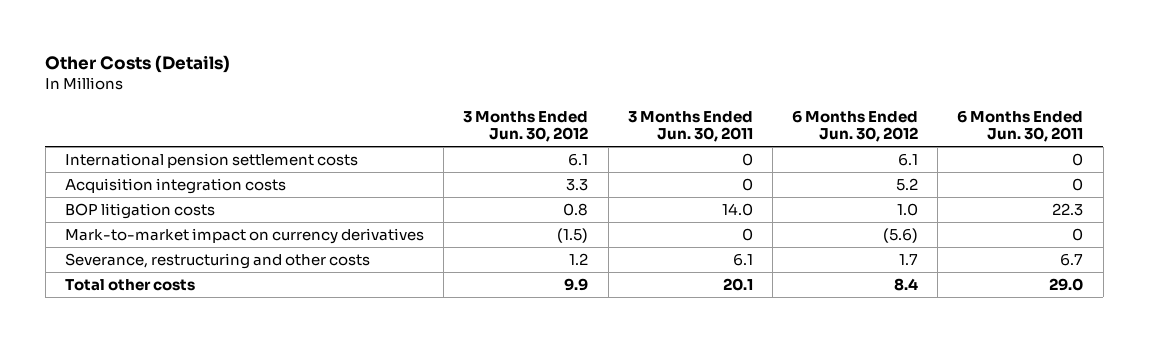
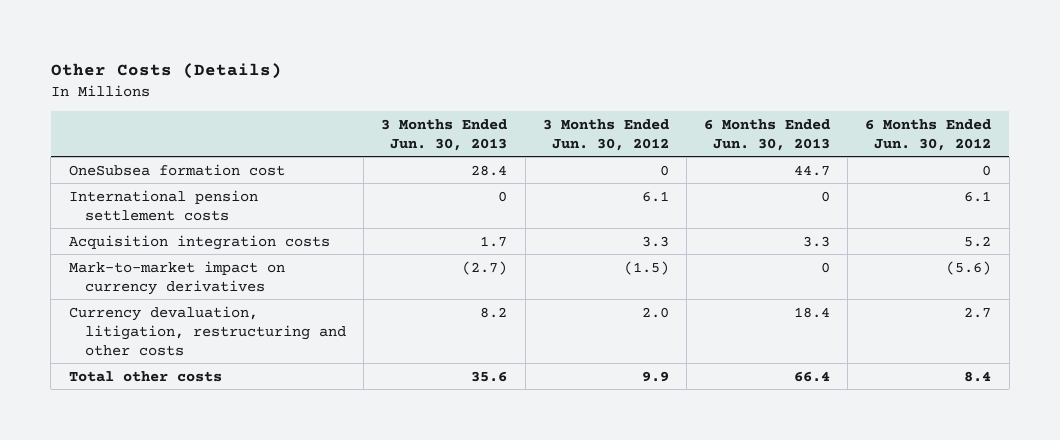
[627,110,753,143] 3 Months Ended Jun. 30, 2011 -> none
[957,109,1084,143] 6 Months Ended Jun. 30, 2011 -> none
none -> [381,118,508,151] 3 Months Ended Jun. 30, 2013
none -> [704,118,831,151] 6 Months Ended Jun. 30, 2013
none -> [68,163,285,176] OneSubsea formation cost
[65,203,216,220] BOP litigation costs -> none
[65,253,371,270] Severance, restructuring and other costs -> [68,305,347,356] Currency devaluation, litigation, restructuring and other costs
[569,253,589,266] 1.2 -> [641,306,669,318] 2.0
[899,254,919,266] 1.7 -> [964,306,992,318] 2.7

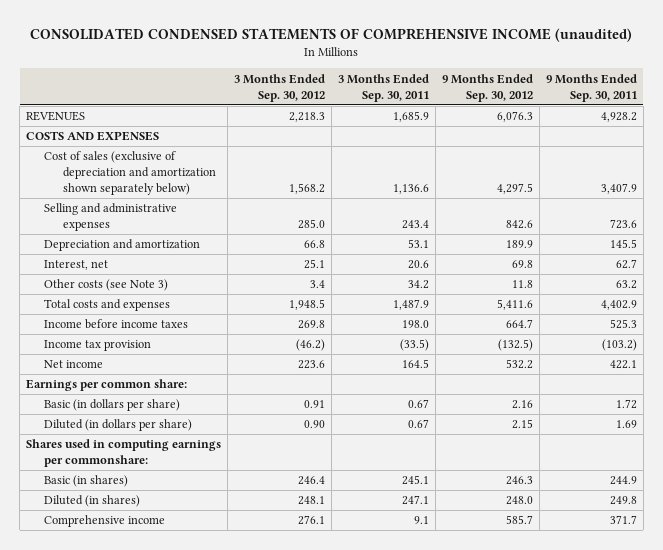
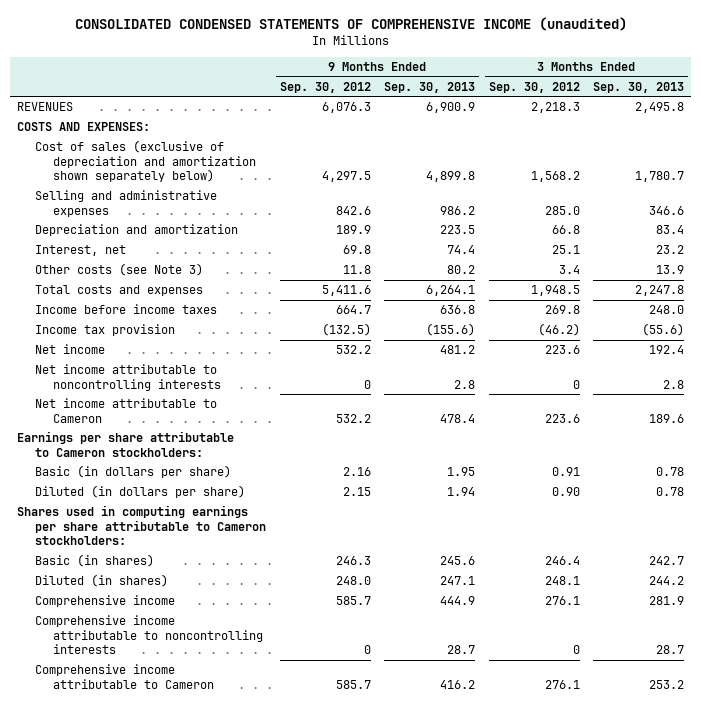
[337,73,429,102] 3 Months Ended Sep. 30, 2011 -> none
[545,73,637,102] 9 Months Ended Sep. 30, 2011 -> none
none -> [384,81,476,93] Sep. 30, 2013
none -> [593,81,685,93] Sep. 30, 2013
[26,131,160,142] COSTS AND EXPENSES -> [16,122,150,132] COSTS AND EXPENSES:
none -> [34,364,222,391] Net income attributable to noncontrolling interests
none -> [34,398,217,423] Net income attributable to Cameron
[26,379,188,392] Earnings per common share: -> [16,431,234,457] Earnings per share attributable to Cameron stockholders:
[26,439,222,468] Shares used in computing earnings per commonshare: -> [16,505,266,546] Shares used in computing earnings per share attributable to Cameron stockholders:
none -> [34,615,264,655] Comprehensive income attributable to noncontrolling interests
none -> [34,664,215,689] Comprehensive income attributable to Cameron

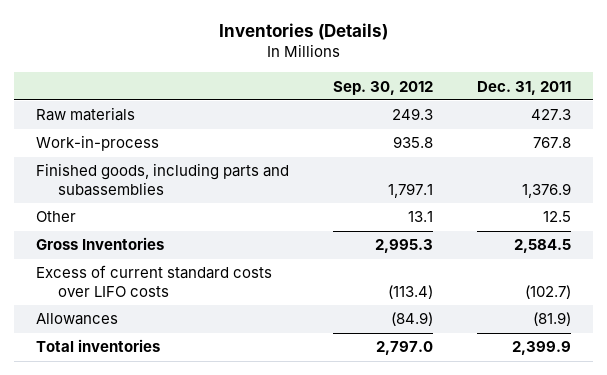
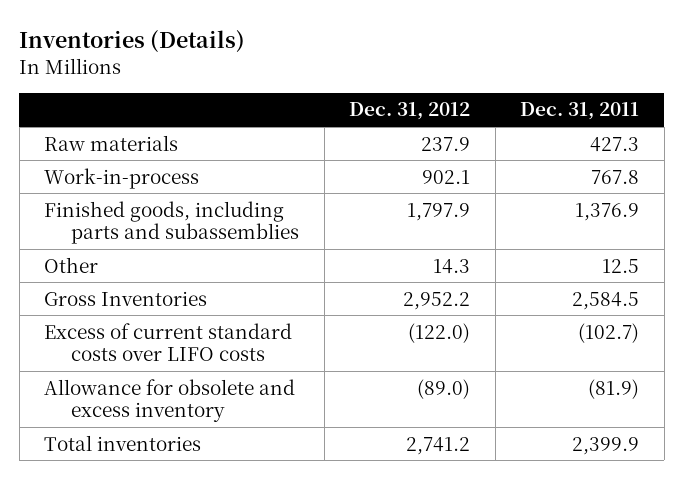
[333,80,434,95] Sep. 30, 2012 -> none
none -> [349,102,471,121] Dec. 31, 2012
[36,313,119,326] Allowances -> [44,378,296,423] Allowance for obsolete and excess inventory

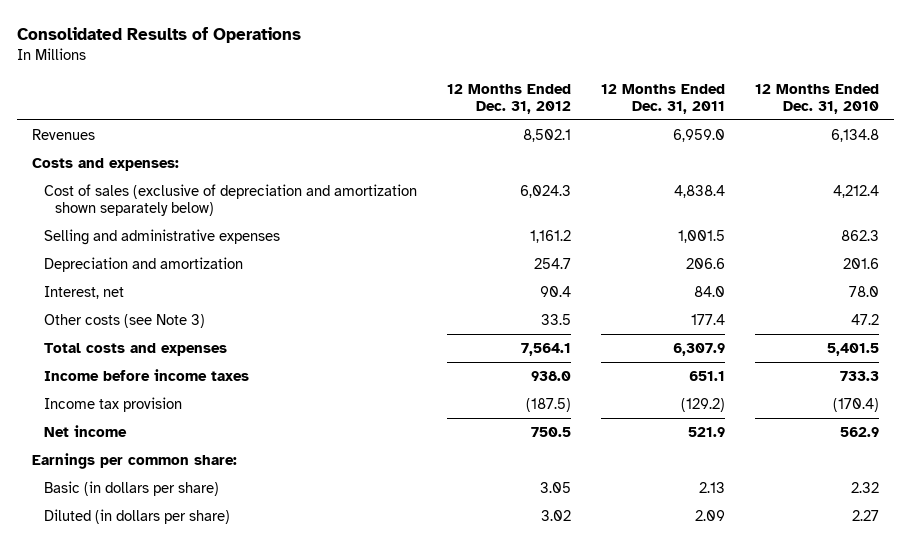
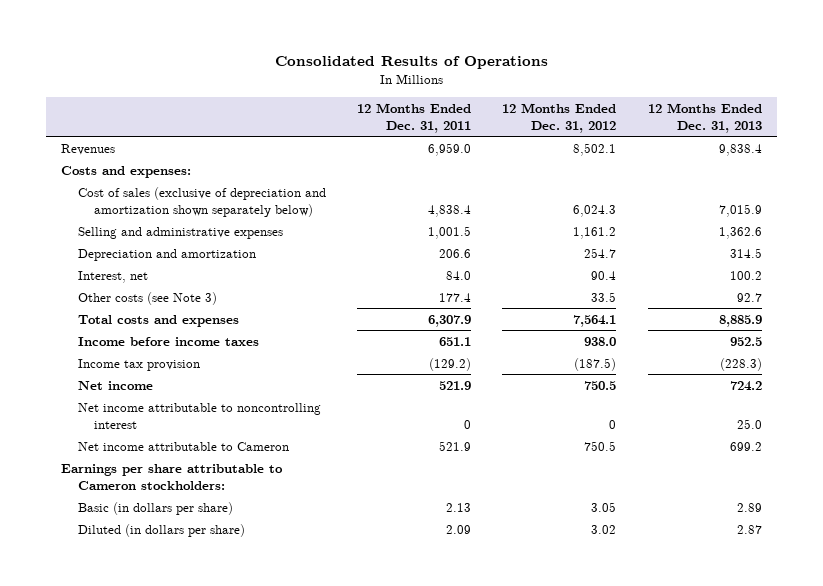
[755,83,880,114] 12 Months Ended Dec. 31, 2010 -> none
none -> [647,102,762,134] 12 Months Ended Dec. 31, 2013
none -> [77,402,321,429] Net income attributable to noncontrolling interest
none -> [77,441,289,451] Net income attributable to Cameron
[32,452,238,469] Earnings per common share: -> [61,463,284,490] Earnings per share attributable to Cameron stockholders:

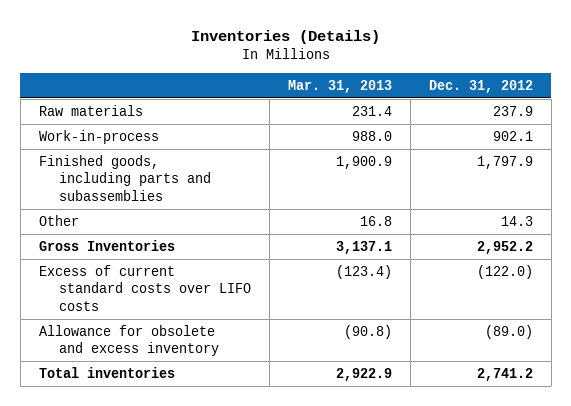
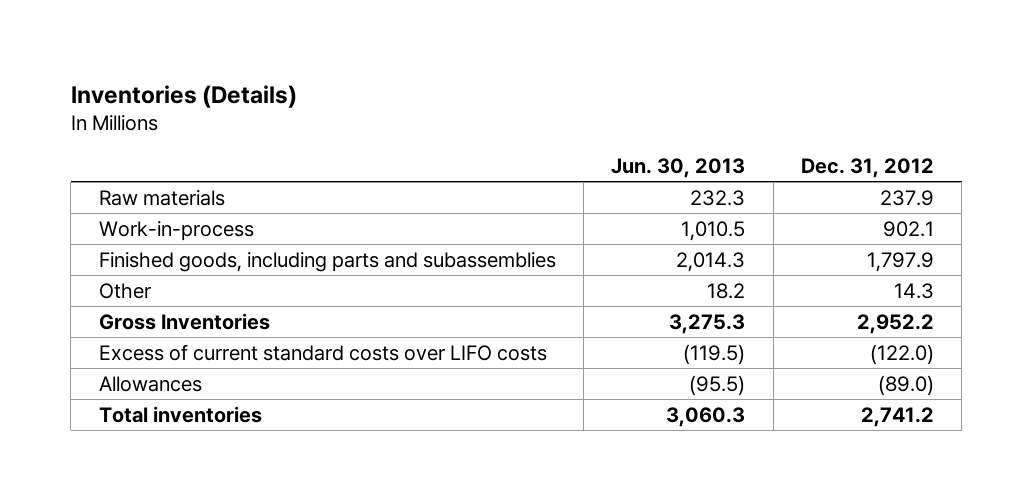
[287,79,392,93] Mar. 31, 2013 -> none
none -> [611,158,746,179] Jun. 30, 2013
[38,324,219,357] Allowance for obsolete and excess inventory -> [98,375,202,392] Allowances

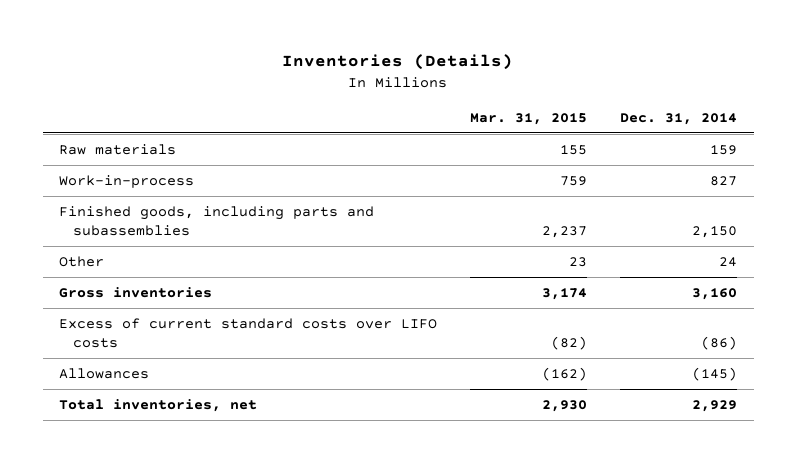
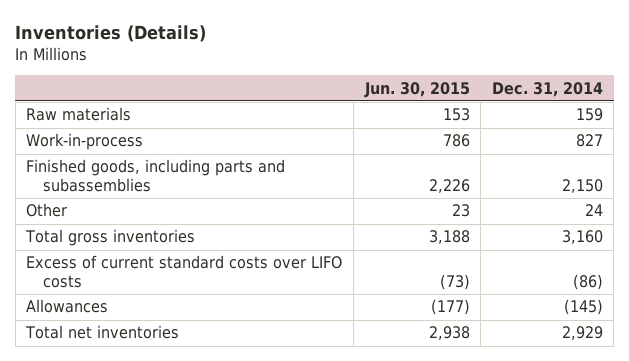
[470,112,588,125] Mar. 31, 2015 -> none
none -> [363,81,470,98] Jun. 30, 2015
[59,286,213,298] Gross inventories -> [25,229,196,247] Total gross inventories
[59,398,258,412] Total inventories, net -> [25,325,180,340] Total net inventories

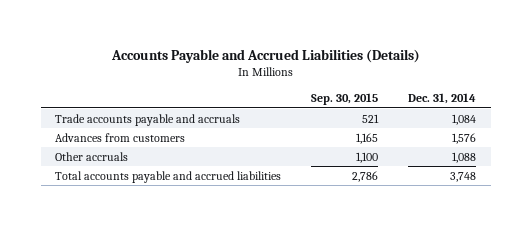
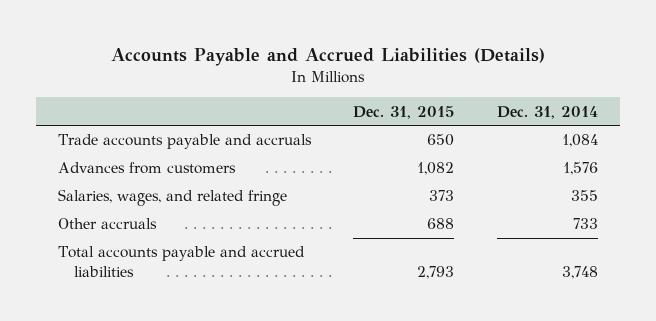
[311,93,379,106] Sep. 30, 2015 -> none
none -> [353,105,455,119] Dec. 31, 2015
none -> [57,189,287,207] Salaries, wages, and related fringe
[451,151,476,163] 1,088 -> [573,218,599,230] 733

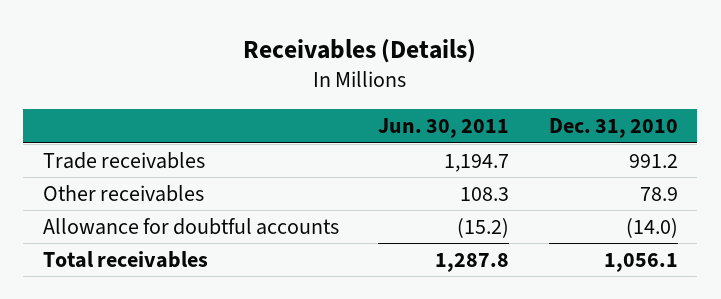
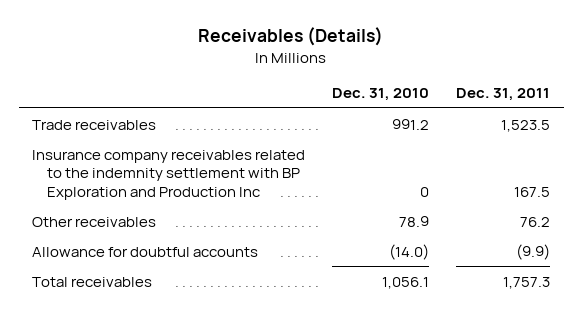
[378,118,510,139] Jun. 30, 2011 -> none
none -> [456,88,551,102] Dec. 31, 2011
none -> [32,149,306,200] Insurance company receivables related to the indemnity settlement with BP Exploration and Production Inc

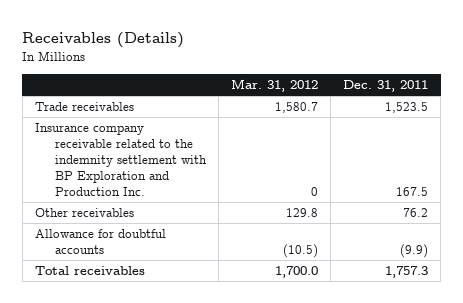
[332,88,430,102] Dec. 31, 2010 -> none
none -> [231,79,319,93] Mar. 31, 2012
[32,149,306,200] Insurance company receivables related to the indemnity settlement with BP Exploration and Production Inc -> [34,123,207,196] Insurance company receivable related to the indemnity settlement with BP Exploration and Production Inc.

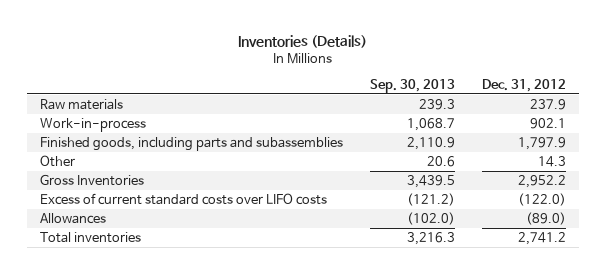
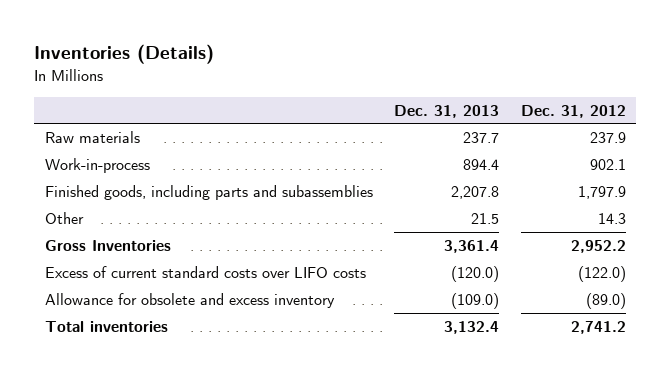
[370,78,456,93] Sep. 30, 2013 -> none
none -> [394,104,500,118] Dec. 31, 2013
[40,212,107,224] Allowances -> [44,292,335,308] Allowance for obsolete and excess inventory

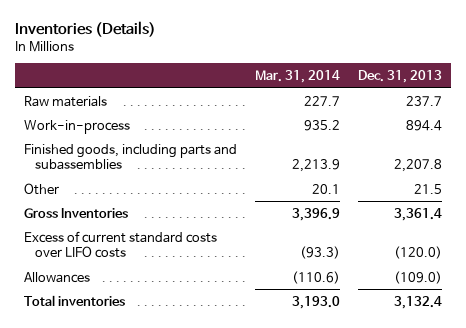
[520,104,626,118] Dec. 31, 2012 -> none
none -> [254,69,340,83] Mar. 31, 2014
[44,292,335,308] Allowance for obsolete and excess inventory -> [23,271,90,283] Allowances

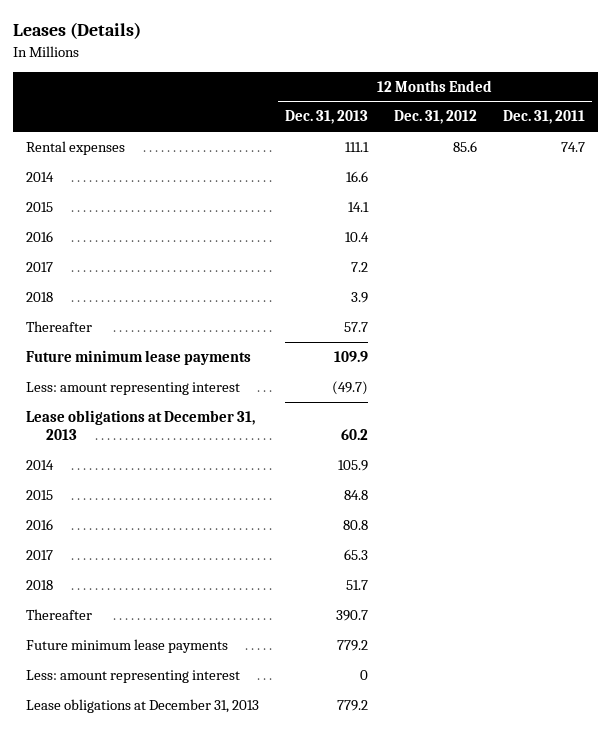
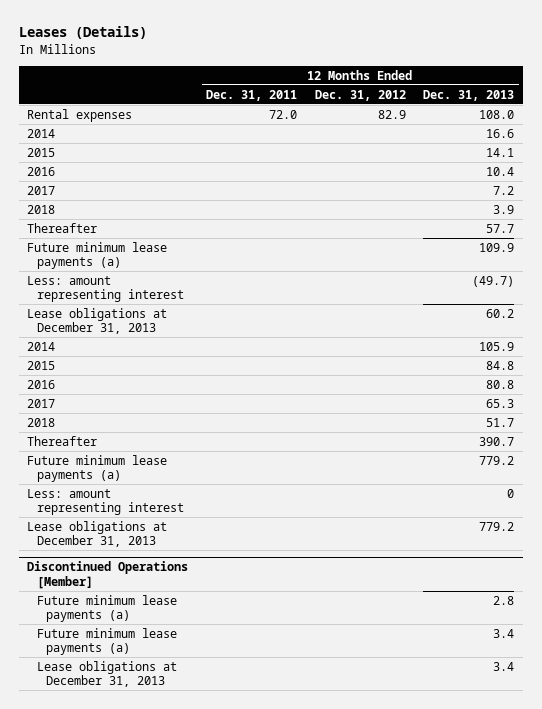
[344,142,369,153] 111.1 -> [479,109,515,119] 108.0
[452,141,477,153] 85.6 -> [377,109,406,119] 82.9
[560,142,585,153] 74.7 -> [269,109,298,119] 72.0
[25,350,251,366] Future minimum lease payments -> [27,241,168,270] Future minimum lease payments (a)
[25,639,228,654] Future minimum lease payments -> [27,454,168,483] Future minimum lease payments (a)
none -> [27,561,189,589] Discontinued Operations [Member]
none -> [36,594,177,623] Future minimum lease payments (a)
none -> [36,627,177,656] Future minimum lease payments (a)
none -> [36,660,177,688] Lease obligations at December 31, 2013

